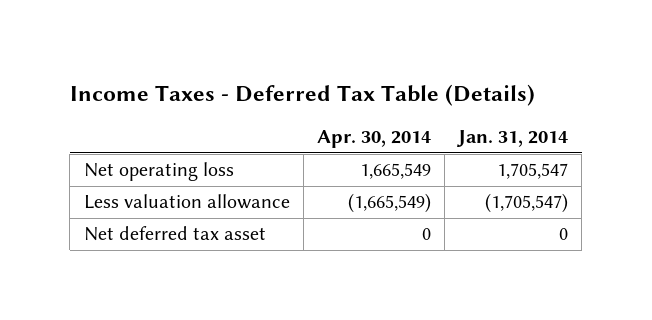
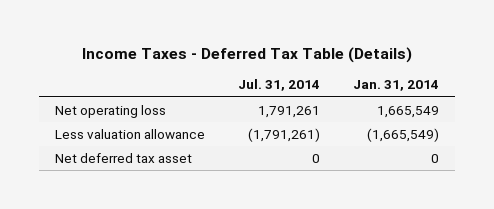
[316,130,431,149] Apr. 30, 2014 -> none
none -> [238,79,321,92] Jul. 31, 2014
[497,163,569,180] 1,705,547 -> [376,105,439,118] 1,665,549
[485,193,569,214] (1,705,547) -> [366,127,439,142] (1,665,549)

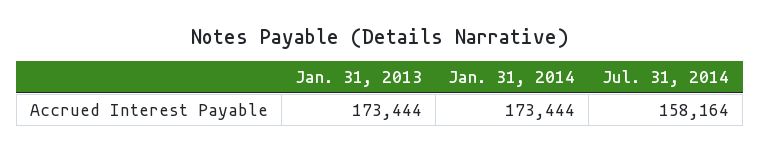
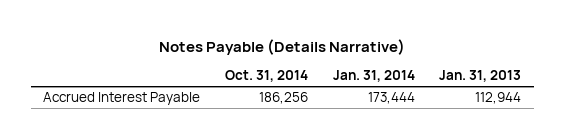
[602,70,730,88] Jul. 31, 2014 -> none
none -> [225,70,309,83] Oct. 31, 2014
[351,103,422,120] 173,444 -> [475,92,522,105] 112,944

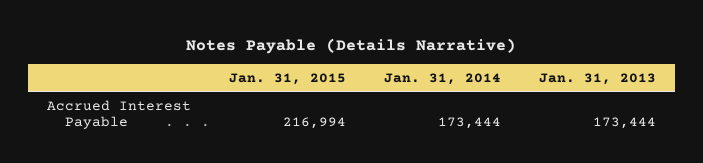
[225,70,309,83] Oct. 31, 2014 -> none
none -> [228,72,346,85] Jan. 31, 2015
[475,92,522,105] 112,944 -> [592,117,656,130] 173,444

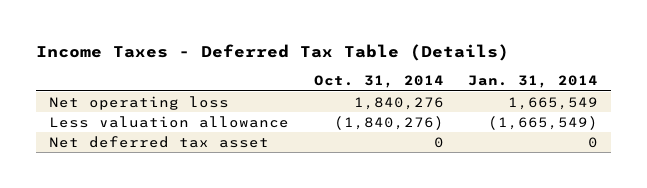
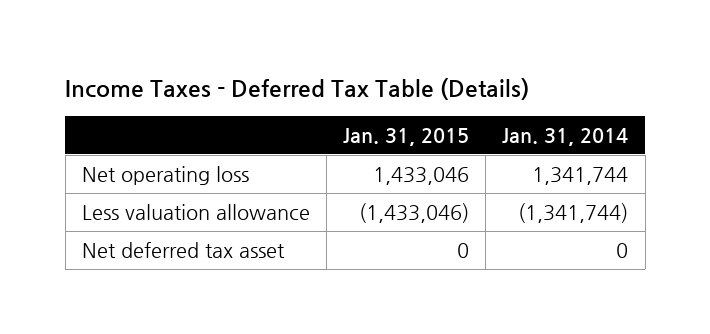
[313,75,444,89] Oct. 31, 2014 -> none
none -> [343,127,470,146] Jan. 31, 2015
[508,96,599,110] 1,665,549 -> [532,166,629,185] 1,341,744
[488,115,599,130] (1,665,549) -> [518,202,629,223] (1,341,744)

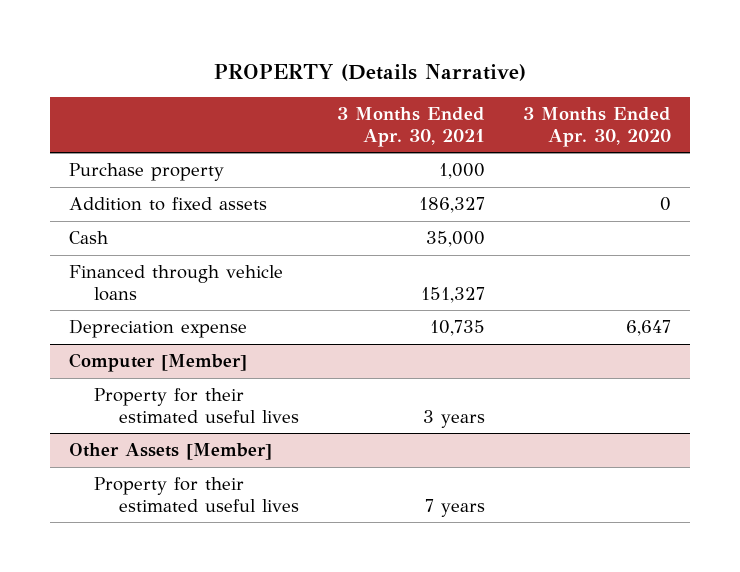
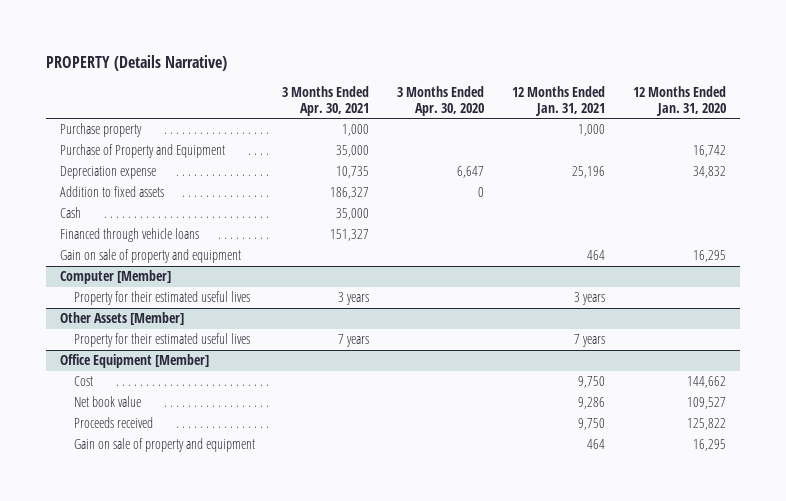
none -> [512,85,606,116] 12 Months Ended Jan. 31, 2021
none -> [633,85,727,116] 12 Months Ended Jan. 31, 2020
none -> [60,144,226,159] Purchase of Property and Equipment
[69,319,248,339] Depreciation expense -> [60,166,157,180] Depreciation expense
none -> [60,249,242,264] Gain on sale of property and equipment
none -> [60,354,210,369] Office Equipment [Member]
none -> [73,376,93,387] Cost
none -> [73,396,141,408] Net book value
none -> [73,417,153,429] Proceeds received
none -> [73,438,255,453] Gain on sale of property and equipment

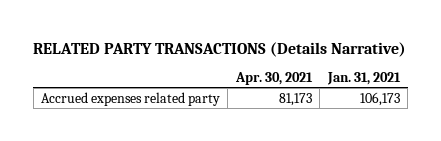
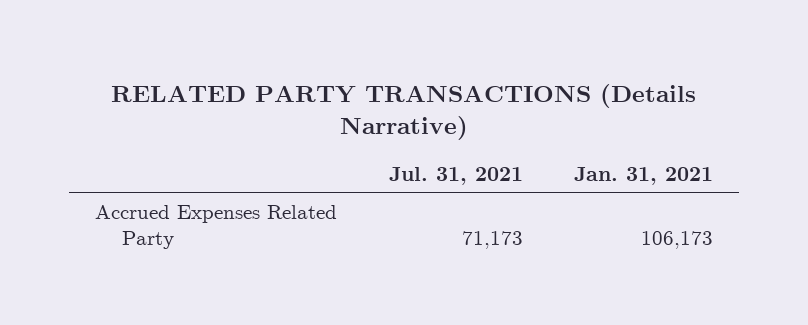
[234,72,313,86] Apr. 30, 2021 -> none
none -> [388,166,523,185] Jul. 31, 2021
[40,91,220,106] Accrued expenses related party -> [95,205,338,249] Accrued Expenses Related Party

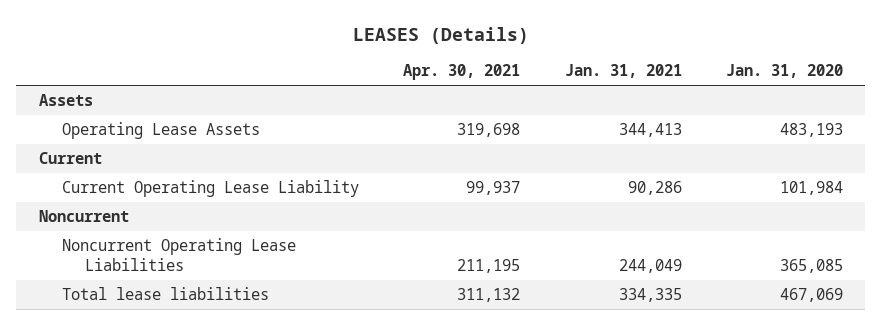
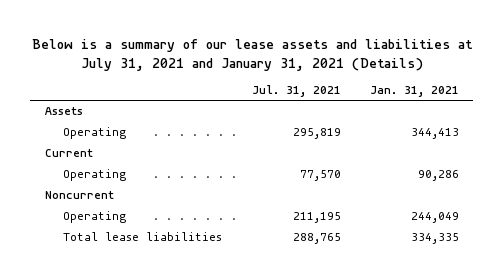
[352,26,529,44] LEASES (Details) -> [31,38,473,71] Below is a summary of our lease assets and liabilities at July 31, 2021 and January 31, 2021 (Details)
[403,64,521,81] Apr. 30, 2021 -> none
[726,64,844,79] Jan. 31, 2020 -> none
none -> [251,85,341,98] Jul. 31, 2021
[61,122,260,140] Operating Lease Assets -> [63,127,127,140] Operating
[61,180,359,198] Current Operating Lease Liability -> [63,169,127,182] Operating
[61,238,296,272] Noncurrent Operating Lease Liabilities -> [63,211,127,224] Operating

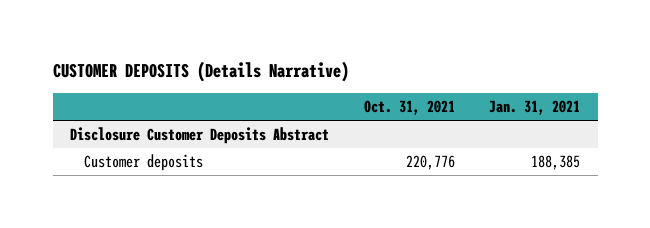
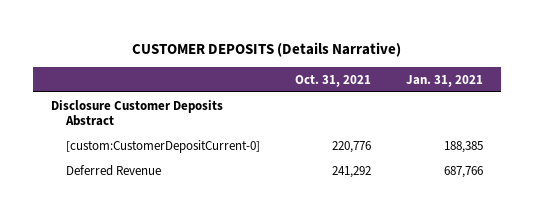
[83,154,203,172] Customer deposits -> [66,139,261,153] [custom:CustomerDepositCurrent-0]
none -> [66,164,162,176] Deferred Revenue

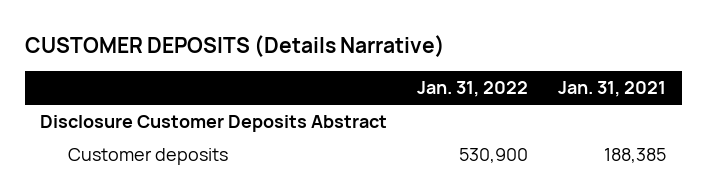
[295,74,372,87] Oct. 31, 2021 -> none
none -> [417,81,529,98] Jan. 31, 2022
[66,164,162,176] Deferred Revenue -> none
[66,139,261,153] [custom:CustomerDepositCurrent-0] -> [68,148,229,166] Customer deposits

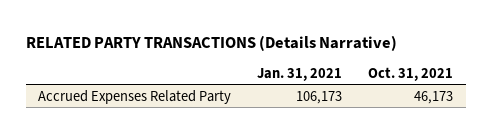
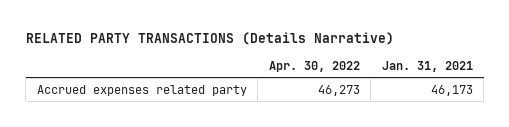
[367,66,453,81] Oct. 31, 2021 -> none
none -> [268,60,360,72] Apr. 30, 2022
[38,89,232,104] Accrued Expenses Related Party -> [36,84,247,96] Accrued expenses related party
[296,90,343,104] 106,173 -> [430,84,473,96] 46,173

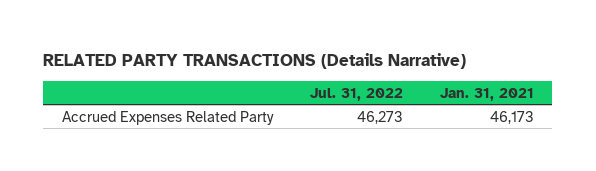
[268,60,360,72] Apr. 30, 2022 -> none
none -> [309,87,403,101] Jul. 31, 2022
[36,84,247,96] Accrued expenses related party -> [61,110,274,125] Accrued Expenses Related Party

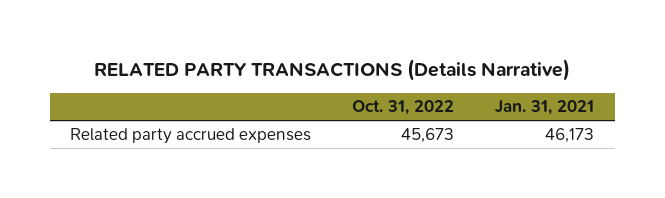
[309,87,403,101] Jul. 31, 2022 -> none
none -> [352,100,455,116] Oct. 31, 2022
[61,110,274,125] Accrued Expenses Related Party -> [70,128,312,145] Related party accrued expenses

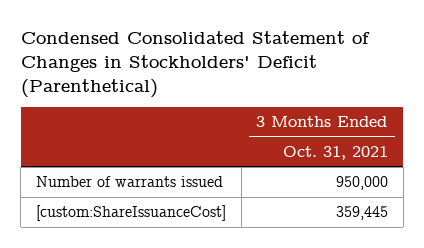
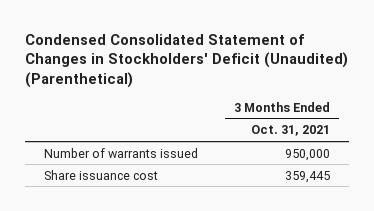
[20,31,370,98] Condensed Consolidated Statement of Changes in Stockholders' Deficit (Parenthetical) -> [25,33,349,88] Condensed Consolidated Statement of Changes in Stockholders' Deficit (Unaudited) (Parenthetical)
[35,205,226,222] [custom:ShareIssuanceCost] -> [43,169,158,180] Share issuance cost

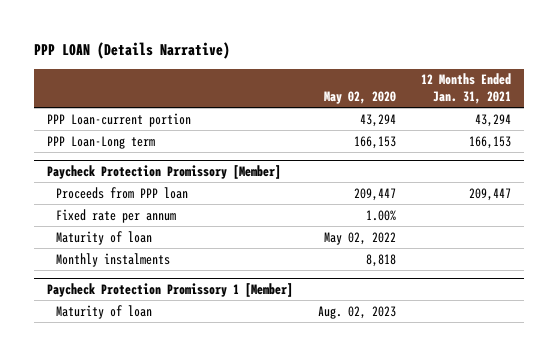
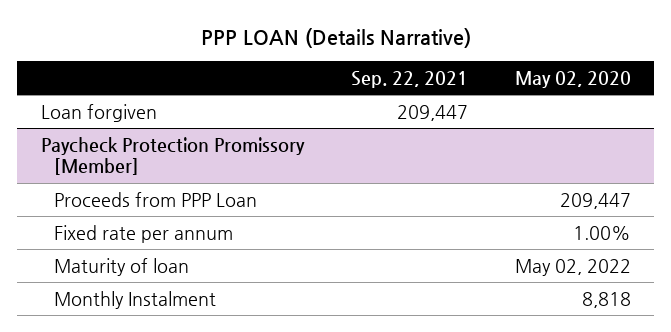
[421,73,512,104] 12 Months Ended Jan. 31, 2021 -> none
none -> [350,70,468,88] Sep. 22, 2021
[46,112,191,127] PPP Loan-current portion -> none
[46,135,155,149] PPP Loan-Long term -> none
none -> [40,103,157,122] Loan forgiven
[56,186,189,199] Proceeds from PPP loan -> [54,191,258,207] Proceeds from PPP Loan
[46,282,293,297] Paycheck Protection Promissory 1 [Member] -> none
[56,304,153,319] Maturity of loan -> none
[56,252,171,267] Monthly instalments -> [54,290,217,309] Monthly Instalment

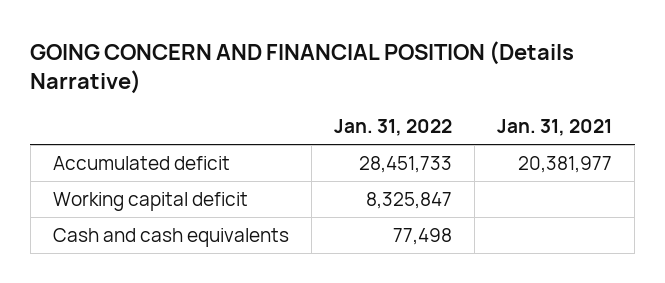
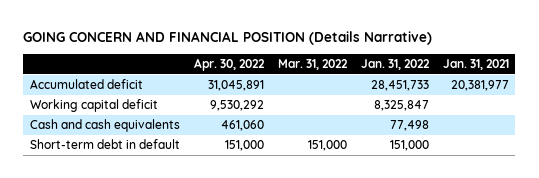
none -> [194,57,266,71] Apr. 30, 2022
none -> [277,58,348,70] Mar. 31, 2022
none -> [30,139,181,150] Short-term debt in default

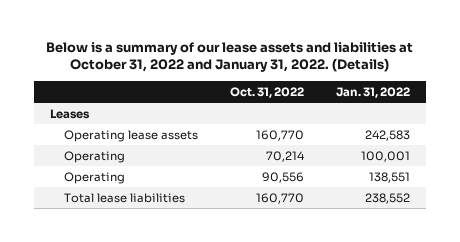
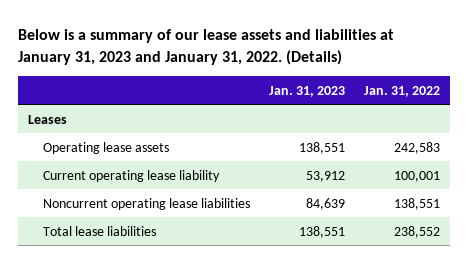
[45,41,413,73] Below is a summary of our lease assets and liabilities at October 31, 2022 and January 31, 2022. (Details) -> [18,29,395,65] Below is a summary of our lease assets and liabilities at January 31, 2023 and January 31, 2022. (Details)
[229,86,304,98] Oct. 31, 2022 -> none
none -> [269,85,346,97] Jan. 31, 2023
[64,150,126,163] Operating -> [43,169,221,182] Current operating lease liability
[64,171,126,184] Operating -> [43,197,251,210] Noncurrent operating lease liabilities

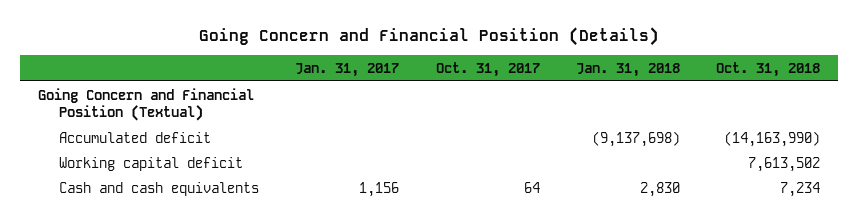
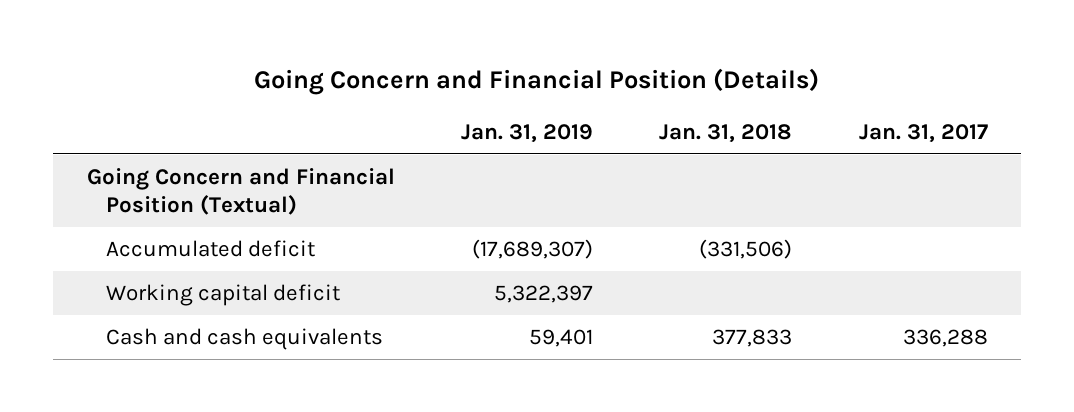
[435,61,540,77] Oct. 31, 2017 -> none
[716,61,821,77] Oct. 31, 2018 -> none
none -> [460,124,593,144] Jan. 31, 2019
[591,130,680,147] (9,137,698) -> [699,238,793,259] (331,506)
[359,181,400,197] 1,156 -> [902,328,988,347] 336,288
[639,181,680,197] 2,830 -> [712,328,793,347] 377,833

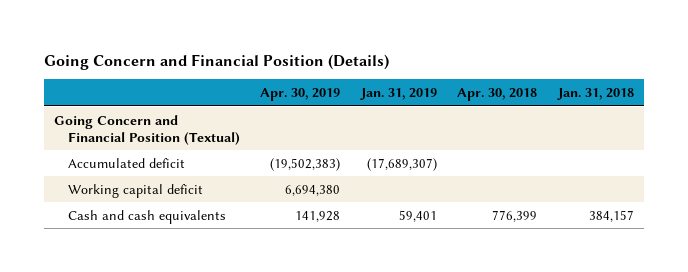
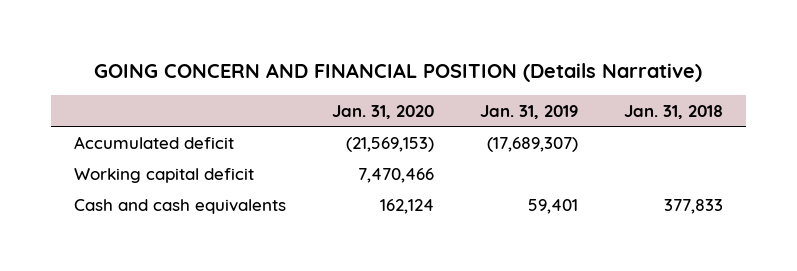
[44,53,390,70] Going Concern and Financial Position (Details) -> [94,62,703,82] GOING CONCERN AND FINANCIAL POSITION (Details Narrative)
[260,88,341,102] Apr. 30, 2019 -> none
[457,88,538,102] Apr. 30, 2018 -> none
none -> [331,104,434,119] Jan. 31, 2020
[54,114,240,145] Going Concern and Financial Position (Textual) -> none
[588,209,634,222] 384,157 -> [663,198,723,214] 377,833

